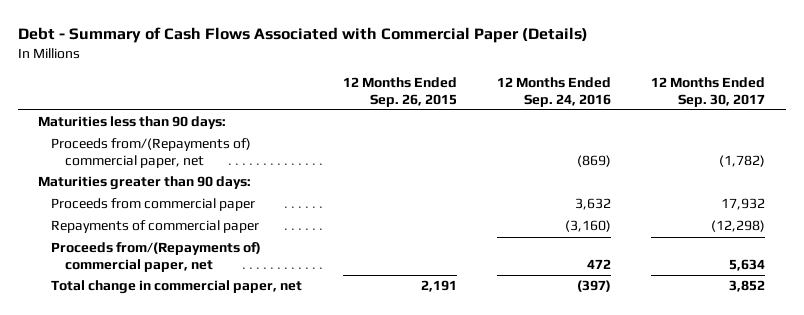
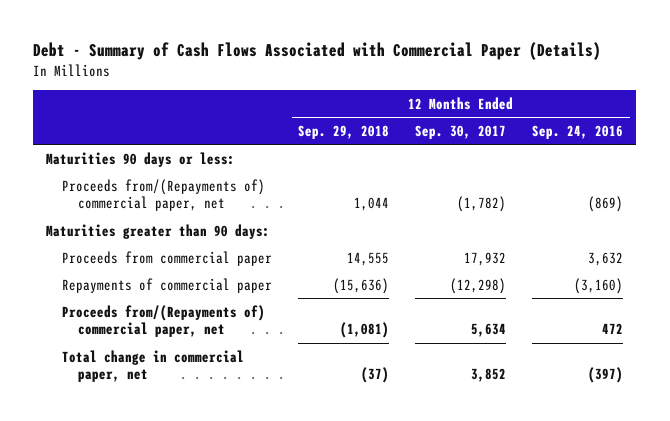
[342,77,457,107] 12 Months Ended Sep. 26, 2015 -> none
none -> [298,125,390,140] Sep. 29, 2018
[38,116,227,130] Maturities less than 90 days: -> [46,151,236,167] Maturities 90 days or less:

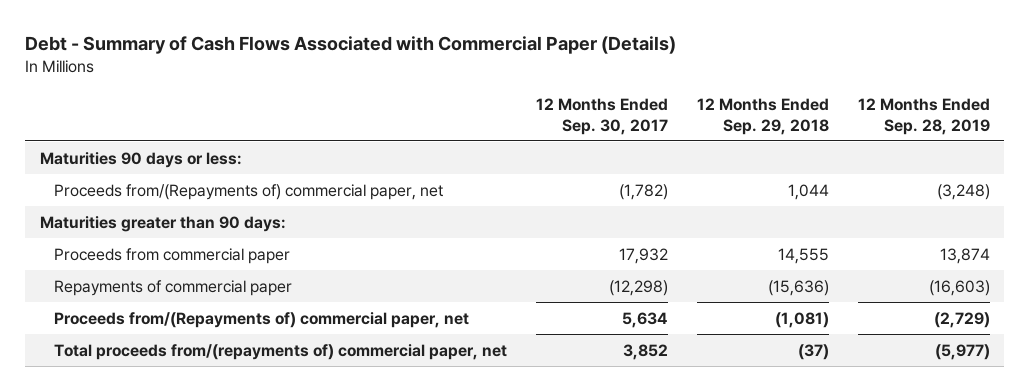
[532,125,624,140] Sep. 24, 2016 -> none
none -> [857,98,990,135] 12 Months Ended Sep. 28, 2019
[62,349,245,383] Total change in commercial paper, net -> [53,343,507,360] Total proceeds from/(repayments of) commercial paper, net

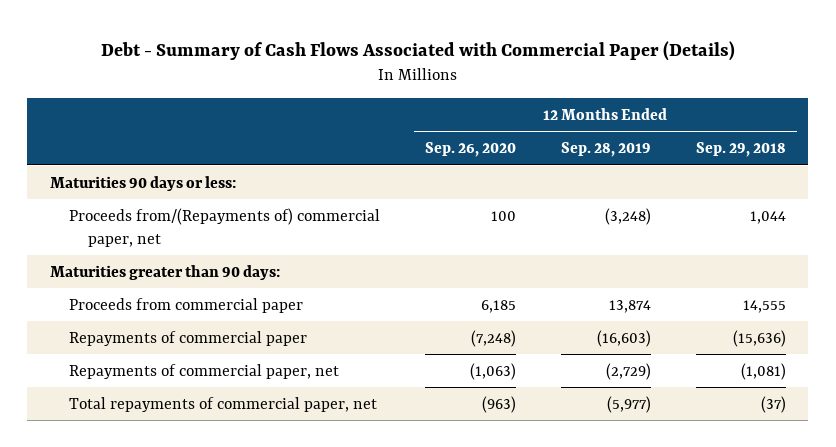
[535,98,668,135] 12 Months Ended Sep. 30, 2017 -> none
none -> [424,142,516,158] Sep. 26, 2020
[53,311,469,328] Proceeds from/(Repayments of) commercial paper, net -> [69,363,340,379] Repayments of commercial paper, net
[53,343,507,360] Total proceeds from/(repayments of) commercial paper, net -> [69,396,378,412] Total repayments of commercial paper, net

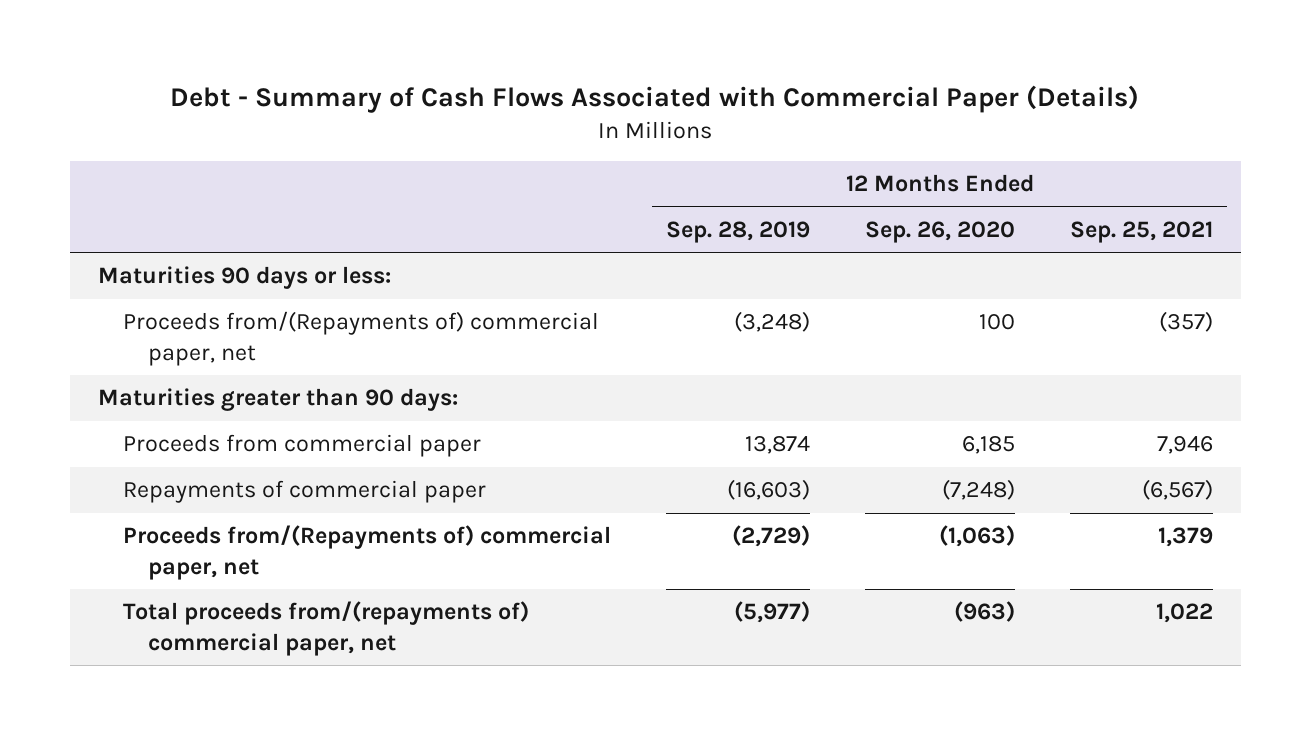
[695,142,786,158] Sep. 29, 2018 -> none
none -> [1070,220,1214,243] Sep. 25, 2021
[69,363,340,379] Repayments of commercial paper, net -> [122,525,611,580] Proceeds from/(Repayments of) commercial paper, net
[69,396,378,412] Total repayments of commercial paper, net -> [122,601,529,656] Total proceeds from/(repayments of) commercial paper, net

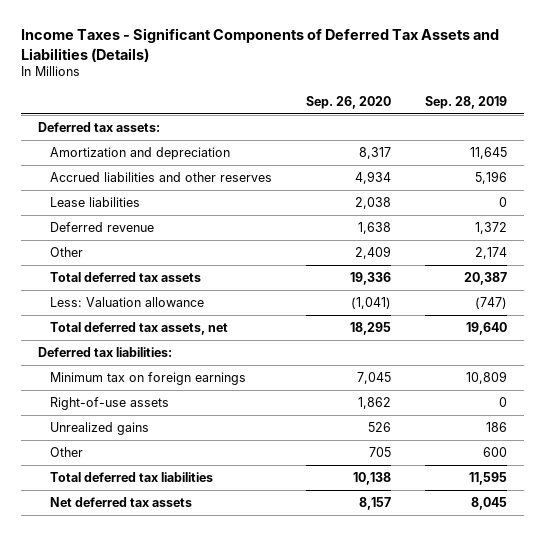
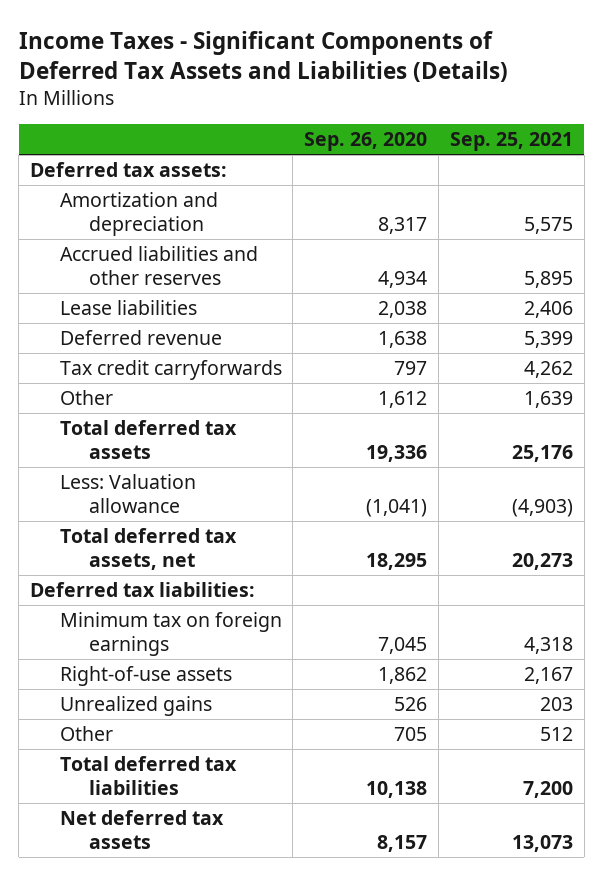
[425,95,508,109] Sep. 28, 2019 -> none
none -> [449,132,573,152] Sep. 25, 2021
none -> [59,359,282,380] Tax credit carryforwards
[355,246,392,260] 2,409 -> [378,390,428,408] 1,612

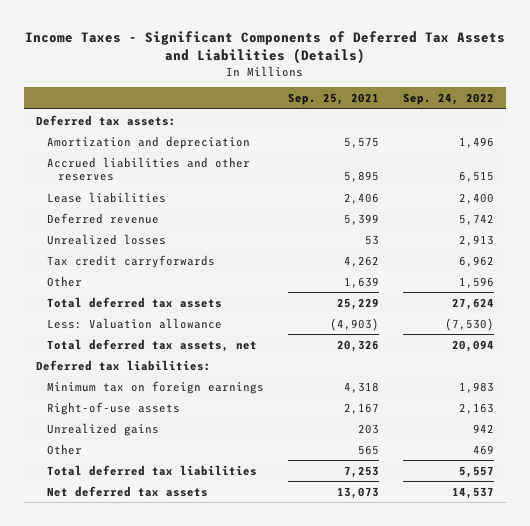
[304,132,428,152] Sep. 26, 2020 -> none
none -> [403,92,495,105] Sep. 24, 2022
none -> [46,233,166,245] Unrealized losses
[511,445,573,463] 25,176 -> [337,297,380,310] 25,229
[511,553,573,571] 20,273 -> [337,339,380,352] 20,326
[539,726,573,741] 512 -> [358,444,380,455] 565
[522,781,573,799] 7,200 -> [344,465,380,478] 7,253

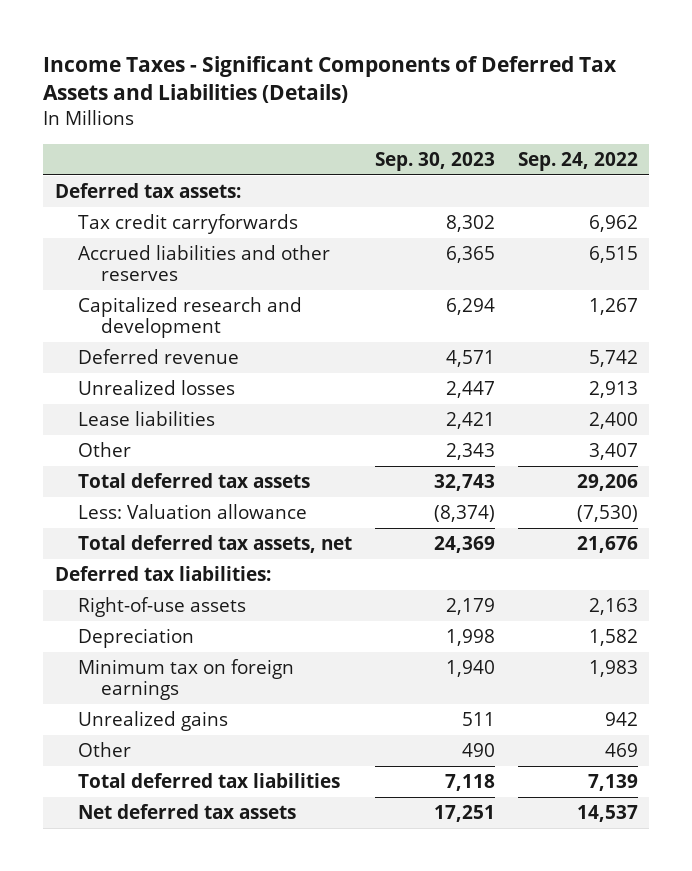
[288,92,380,105] Sep. 25, 2021 -> none
none -> [374,151,495,171] Sep. 30, 2023
[46,135,250,149] Amortization and depreciation -> none
[46,254,215,268] Tax credit carryforwards -> [77,214,298,235] Tax credit carryforwards
none -> [77,297,302,339] Capitalized research and development
[46,191,166,203] Lease liabilities -> [77,411,215,427] Lease liabilities
[459,276,495,288] 1,596 -> [588,443,638,461] 3,407
[452,297,495,310] 27,624 -> [576,474,638,492] 29,206
[452,339,495,352] 20,094 -> [576,536,638,554] 21,676
none -> [77,628,194,649] Depreciation
[46,380,264,394] Minimum tax on foreign earnings -> [77,659,294,701] Minimum tax on foreign earnings
[459,465,495,478] 5,557 -> [587,774,638,792] 7,139

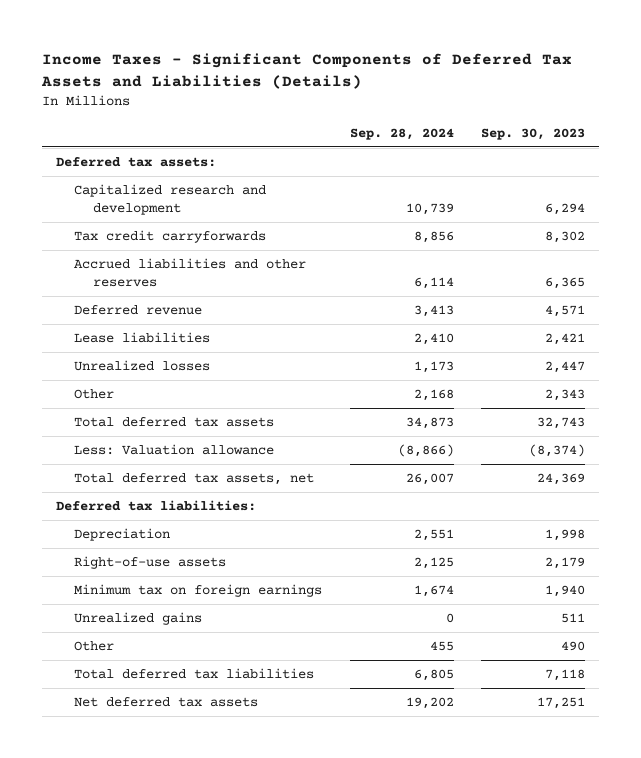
[517,151,638,171] Sep. 24, 2022 -> none
none -> [349,128,454,141] Sep. 28, 2024
[77,297,302,339] Capitalized research and development -> [74,184,267,215] Capitalized research and development
[77,380,235,396] Unrealized losses -> [74,360,211,372] Unrealized losses
[77,597,246,618] Right-of-use assets -> [74,556,227,570] Right-of-use assets

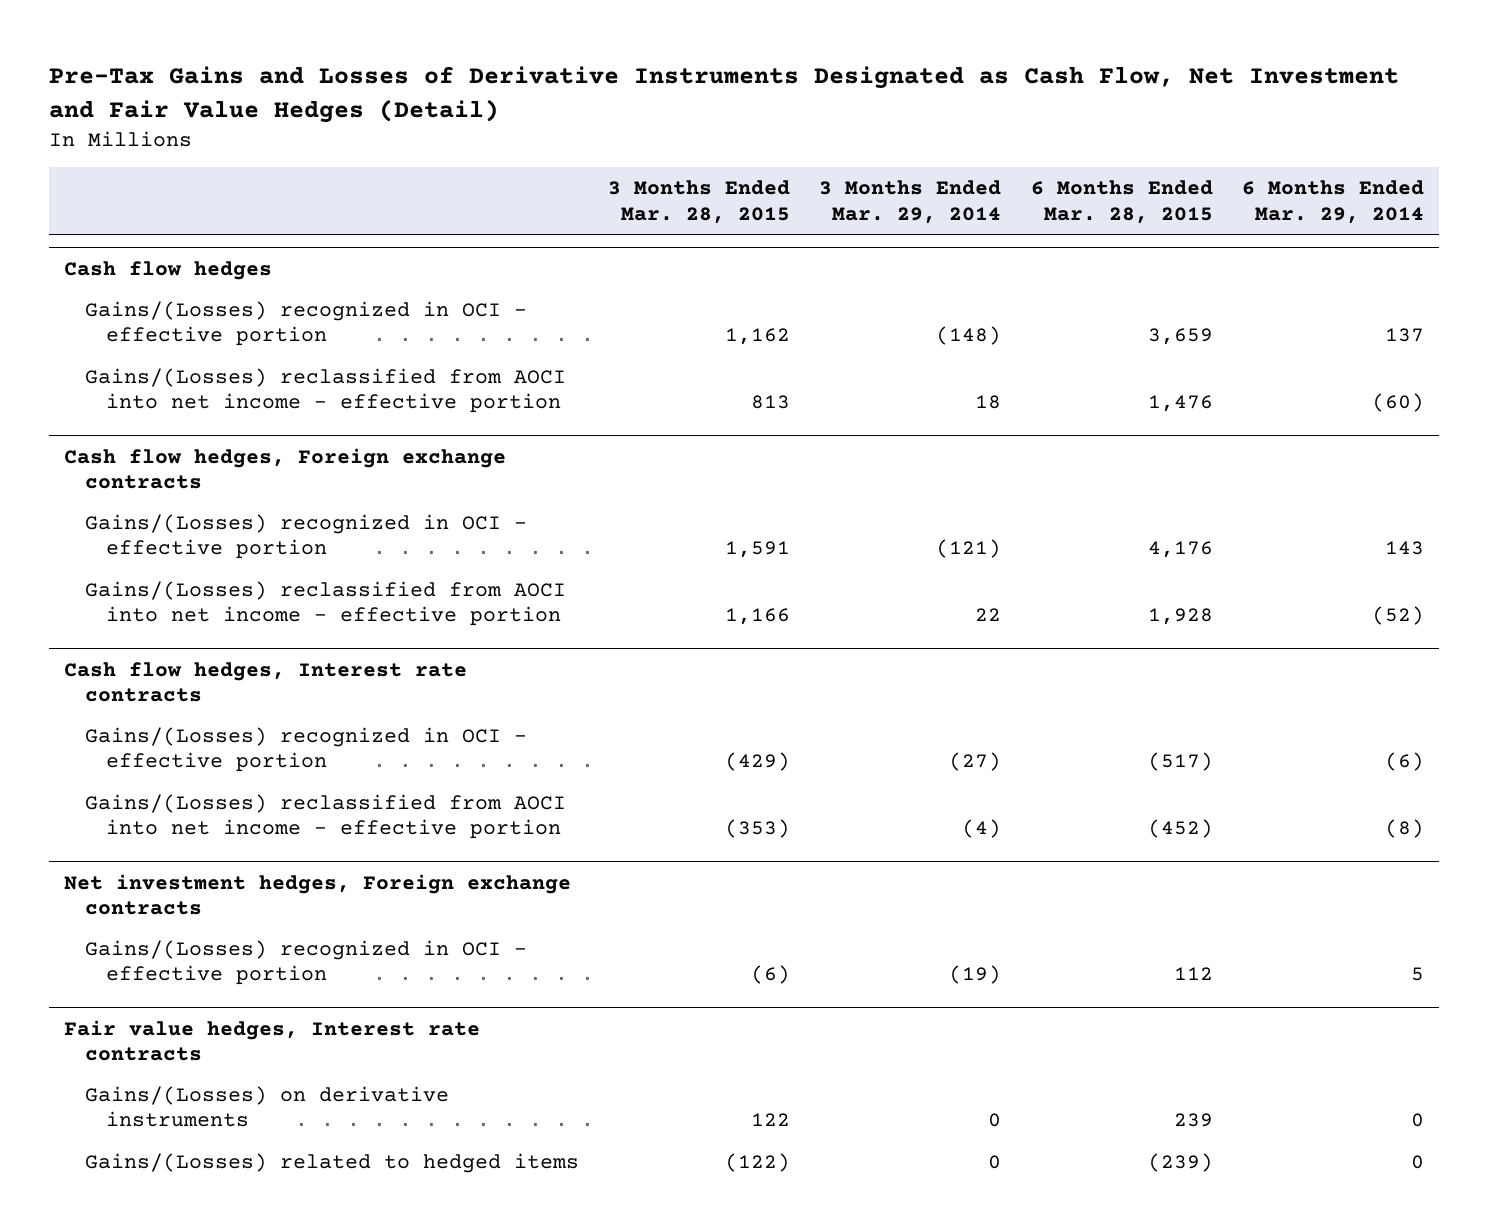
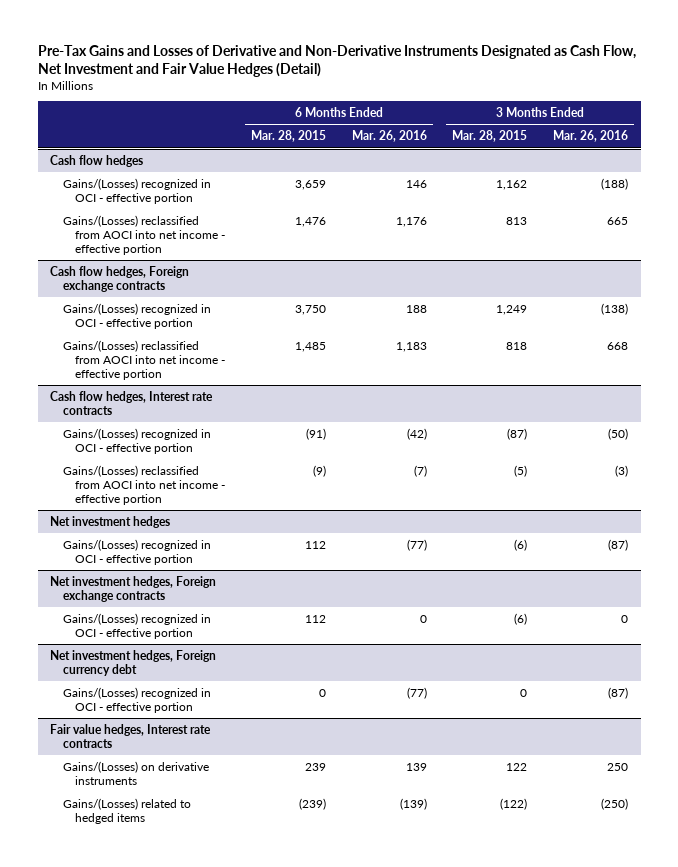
[49,65,1400,123] Pre-Tax Gains and Losses of Derivative Instruments Designated as Cash Flow, Net Investment and Fair Value Hedges (Detail) -> [37,44,636,77] Pre-Tax Gains and Losses of Derivative and Non-Derivative Instruments Designated as Cash Flow, Net Investment and Fair Value Hedges (Detail)
[819,180,1002,224] 3 Months Ended Mar. 29, 2014 -> none
[1242,180,1425,224] 6 Months Ended Mar. 29, 2014 -> none
none -> [351,130,427,143] Mar. 26, 2016
none -> [552,130,628,143] Mar. 26, 2016
[725,541,791,559] 1,591 -> [496,304,528,315] 1,249
[1147,541,1213,559] 4,176 -> [294,304,326,315] 3,750
[725,608,791,626] 1,166 -> [506,341,528,350] 818
[1147,608,1213,626] 1,928 -> [294,341,326,352] 1,485
[725,752,791,772] (429) -> [507,427,528,440] (87)
[1147,752,1213,772] (517) -> [305,427,326,440] (91)
[725,819,791,839] (353) -> [514,464,528,477] (5)
[1147,819,1213,839] (452) -> [312,464,326,477] (9)
none -> [50,515,171,528] Net investment hedges
none -> [62,538,211,565] Gains/(Losses) recognized in OCI - effective portion
none -> [50,649,217,676] Net investment hedges, Foreign currency debt
none -> [62,686,211,713] Gains/(Losses) recognized in OCI - effective portion

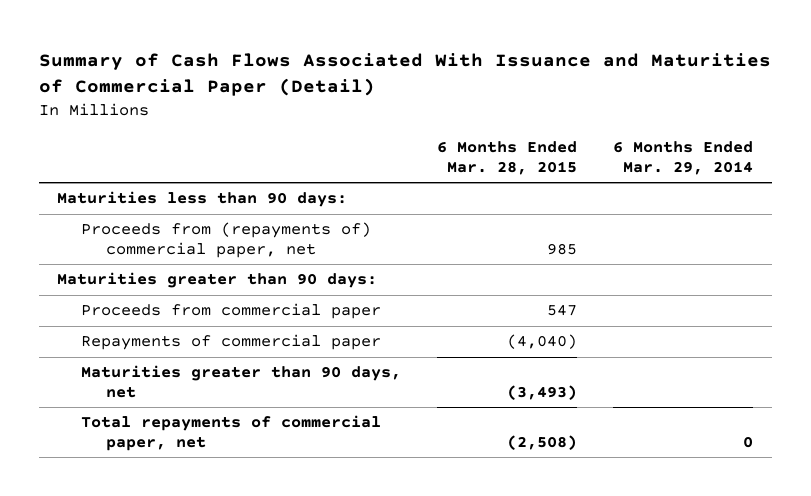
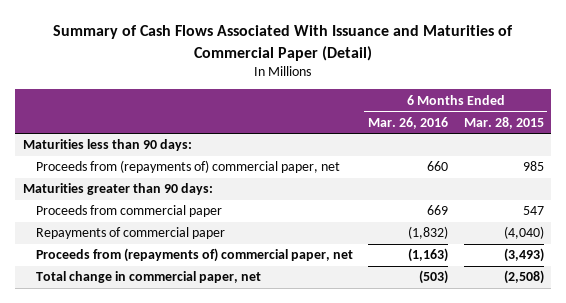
[613,141,754,176] 6 Months Ended Mar. 29, 2014 -> none
none -> [368,116,449,129] Mar. 26, 2016
[81,365,402,399] Maturities greater than 90 days, net -> [35,248,353,263] Proceeds from (repayments of) commercial paper, net
[81,415,382,452] Total repayments of commercial paper, net -> [35,271,261,284] Total change in commercial paper, net

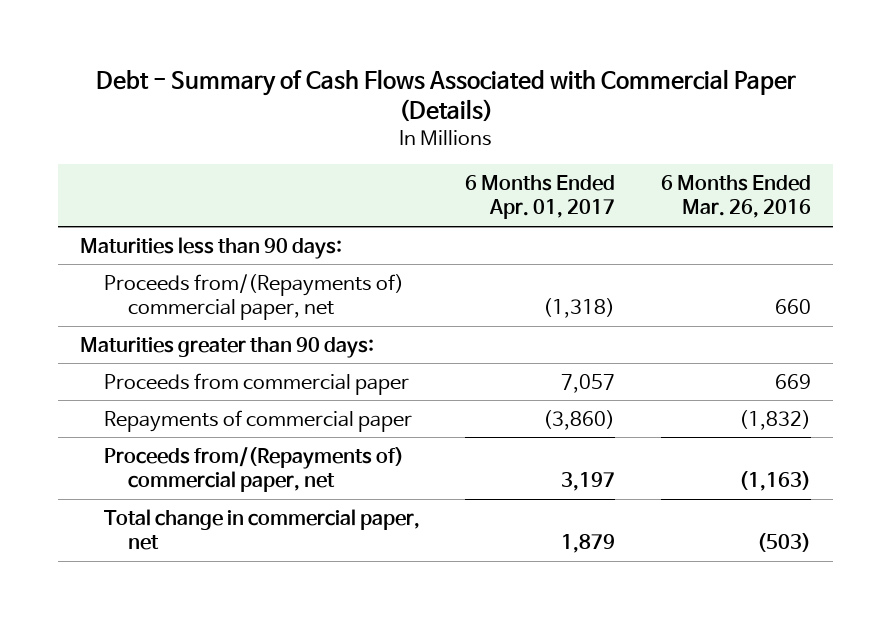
[53,25,514,61] Summary of Cash Flows Associated With Issuance and Maturities of Commercial Paper (Detail) -> [95,69,796,123] Debt - Summary of Cash Flows Associated with Commercial Paper (Details)
[463,116,544,129] Mar. 28, 2015 -> none
none -> [465,174,616,220] 6 Months Ended Apr. 01, 2017
[35,160,340,174] Proceeds from (repayments of) commercial paper, net -> [104,273,405,321] Proceeds from/(Repayments of) commercial paper, net
[35,248,353,263] Proceeds from (repayments of) commercial paper, net -> [104,446,405,493] Proceeds from/(Repayments of) commercial paper, net

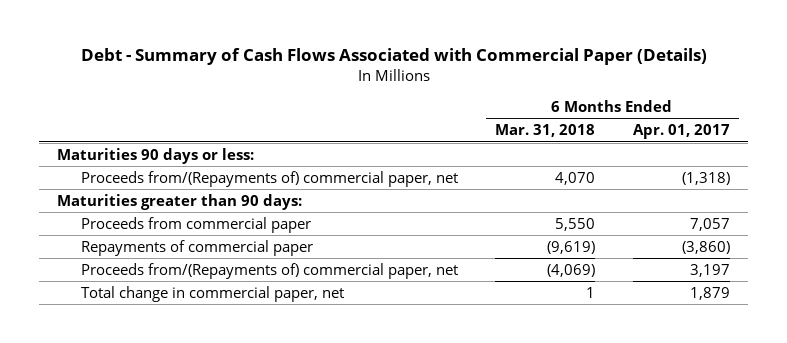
[660,174,811,219] 6 Months Ended Mar. 26, 2016 -> none
none -> [495,124,596,138] Mar. 31, 2018
[80,236,343,259] Maturities less than 90 days: -> [57,147,255,164] Maturities 90 days or less:

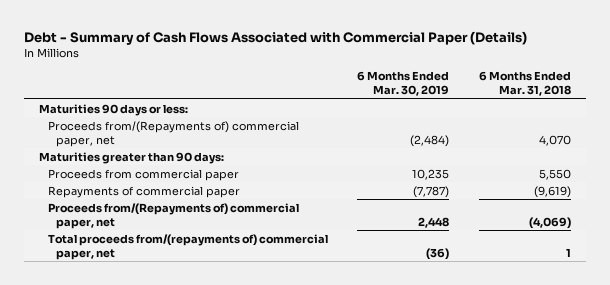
[632,124,730,140] Apr. 01, 2017 -> none
none -> [357,71,450,97] 6 Months Ended Mar. 30, 2019
[80,285,344,302] Total change in commercial paper, net -> [47,233,328,260] Total proceeds from/(repayments of) commercial paper, net

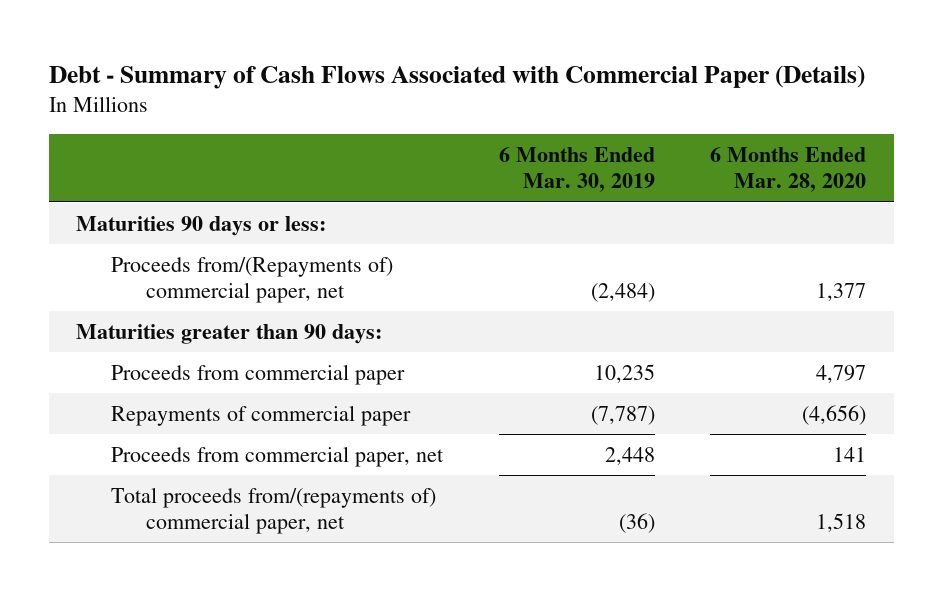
[478,71,571,97] 6 Months Ended Mar. 31, 2018 -> none
none -> [709,147,866,193] 6 Months Ended Mar. 28, 2020
[47,202,299,229] Proceeds from/(Repayments of) commercial paper, net -> [111,445,445,467] Proceeds from commercial paper, net

